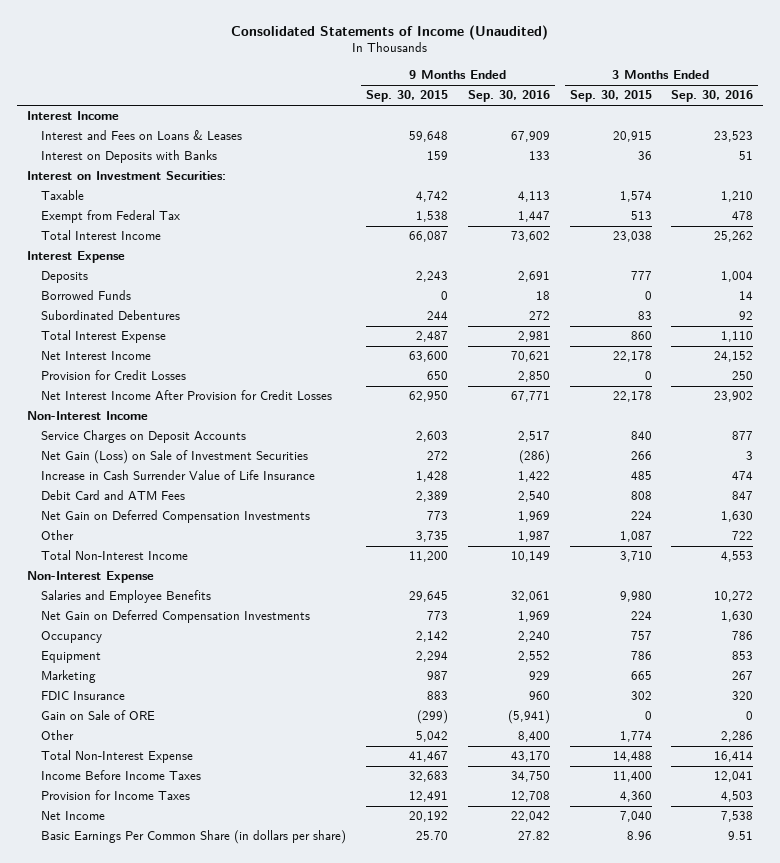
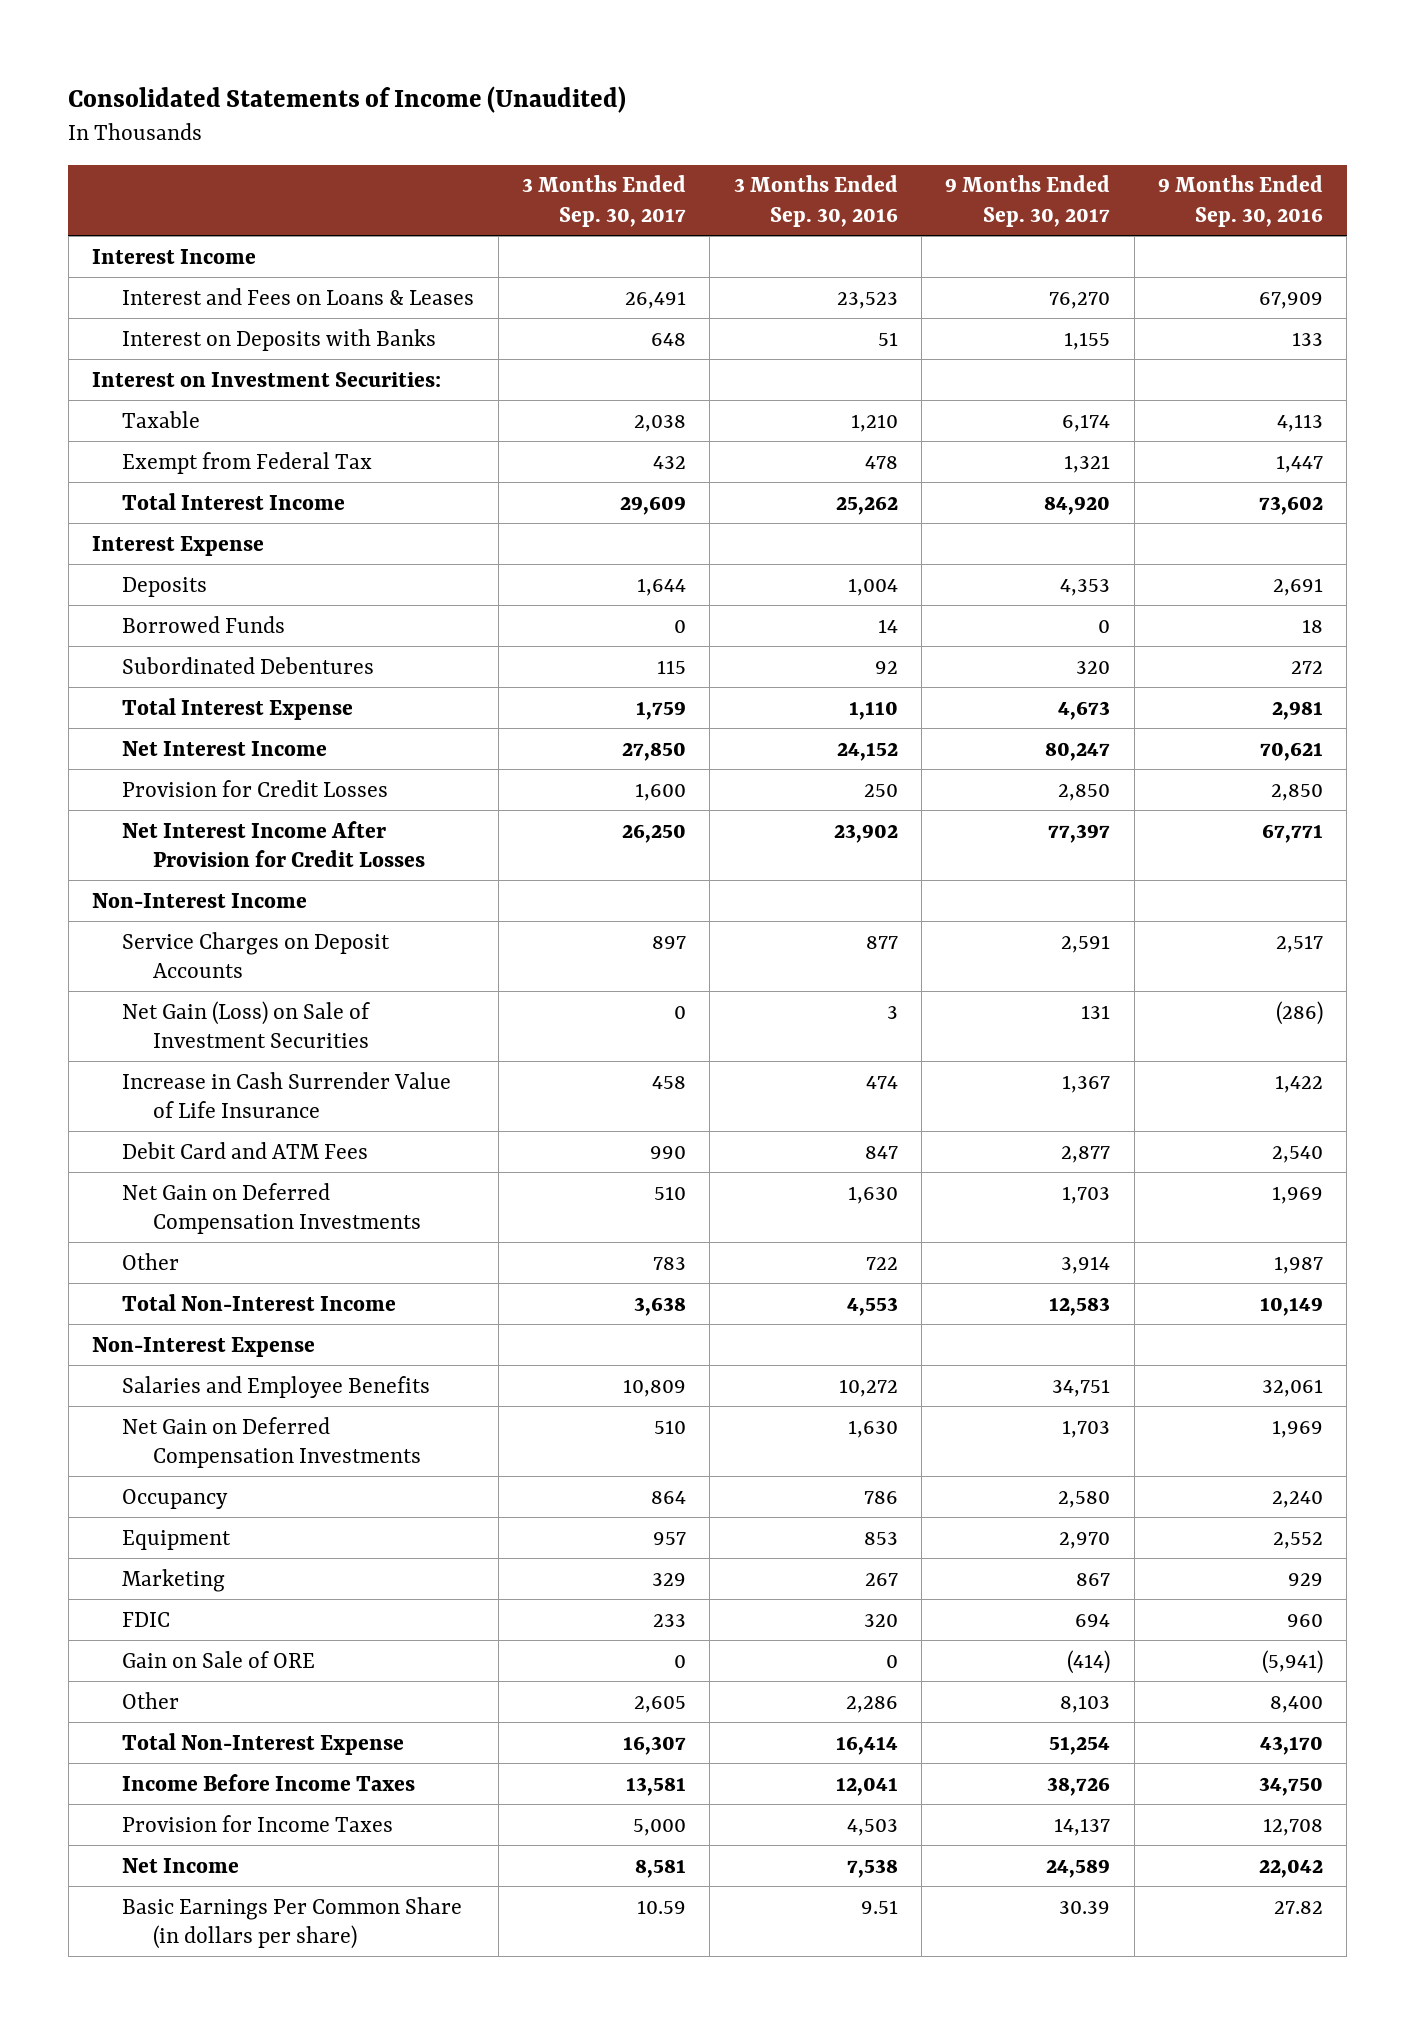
[365,90,448,103] Sep. 30, 2015 -> none
[569,90,652,103] Sep. 30, 2015 -> none
none -> [522,175,687,227] 3 Months Ended Sep. 30, 2017
none -> [945,175,1111,227] 9 Months Ended Sep. 30, 2017
[40,691,125,701] FDIC Insurance -> [122,1611,171,1627] FDIC

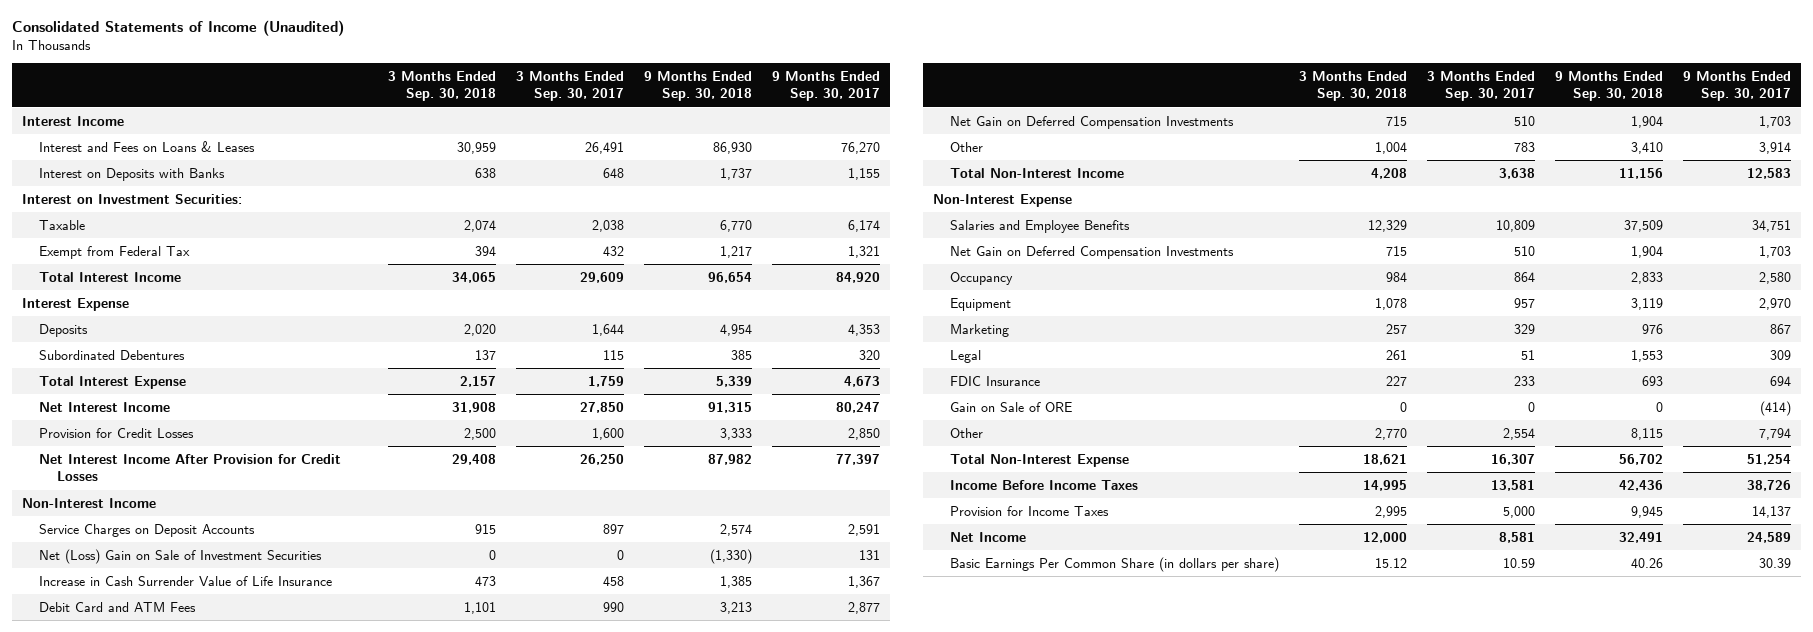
[733,175,898,227] 3 Months Ended Sep. 30, 2016 -> none
[1157,175,1323,227] 9 Months Ended Sep. 30, 2016 -> none
none -> [387,71,496,102] 3 Months Ended Sep. 30, 2018
none -> [643,71,752,102] 9 Months Ended Sep. 30, 2018
[122,615,286,633] Borrowed Funds -> none
[122,1000,371,1048] Net Gain (Loss) on Sale of Investment Securities -> [39,548,323,564] Net (Loss) Gain on Sale of Investment Securities
none -> [950,349,982,363] Legal
[122,1611,171,1627] FDIC -> [950,375,1041,386] FDIC Insurance
[634,1695,687,1713] 2,605 -> [1503,427,1536,440] 2,554
[1060,1694,1111,1713] 8,103 -> [1759,427,1792,440] 7,794

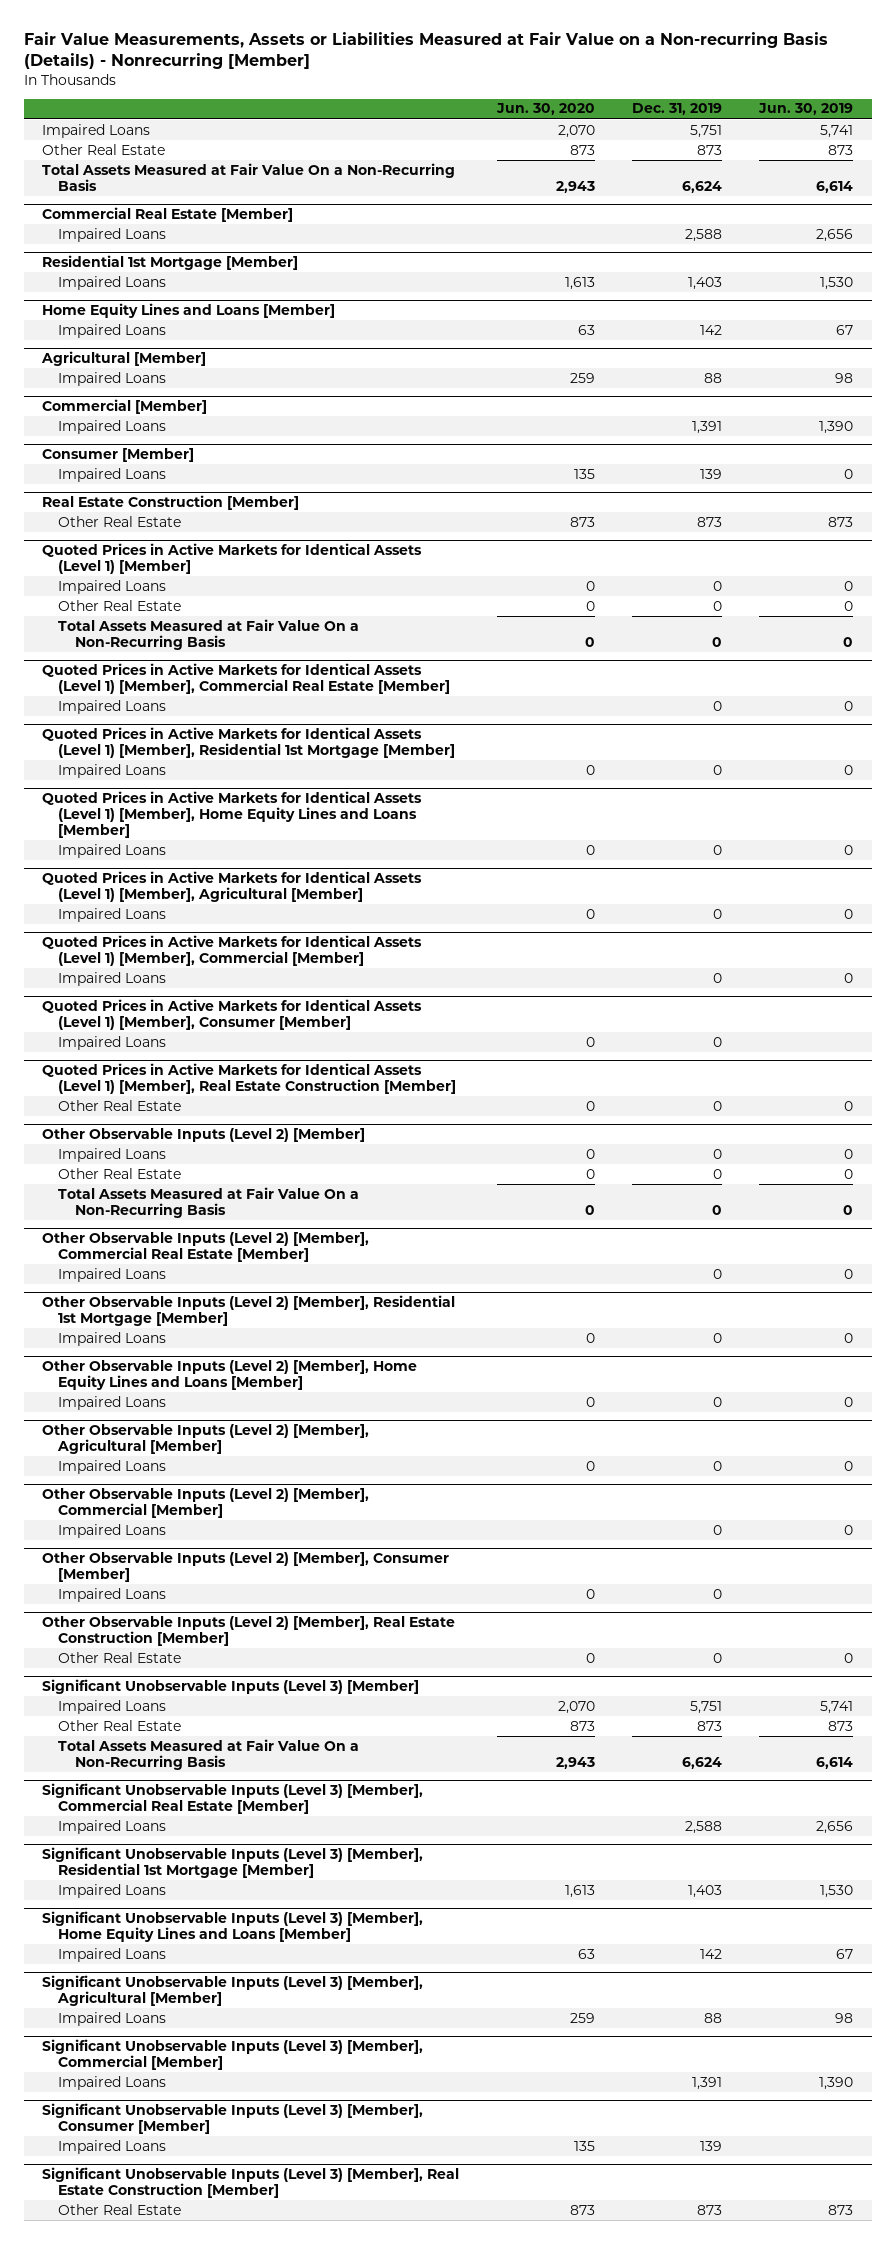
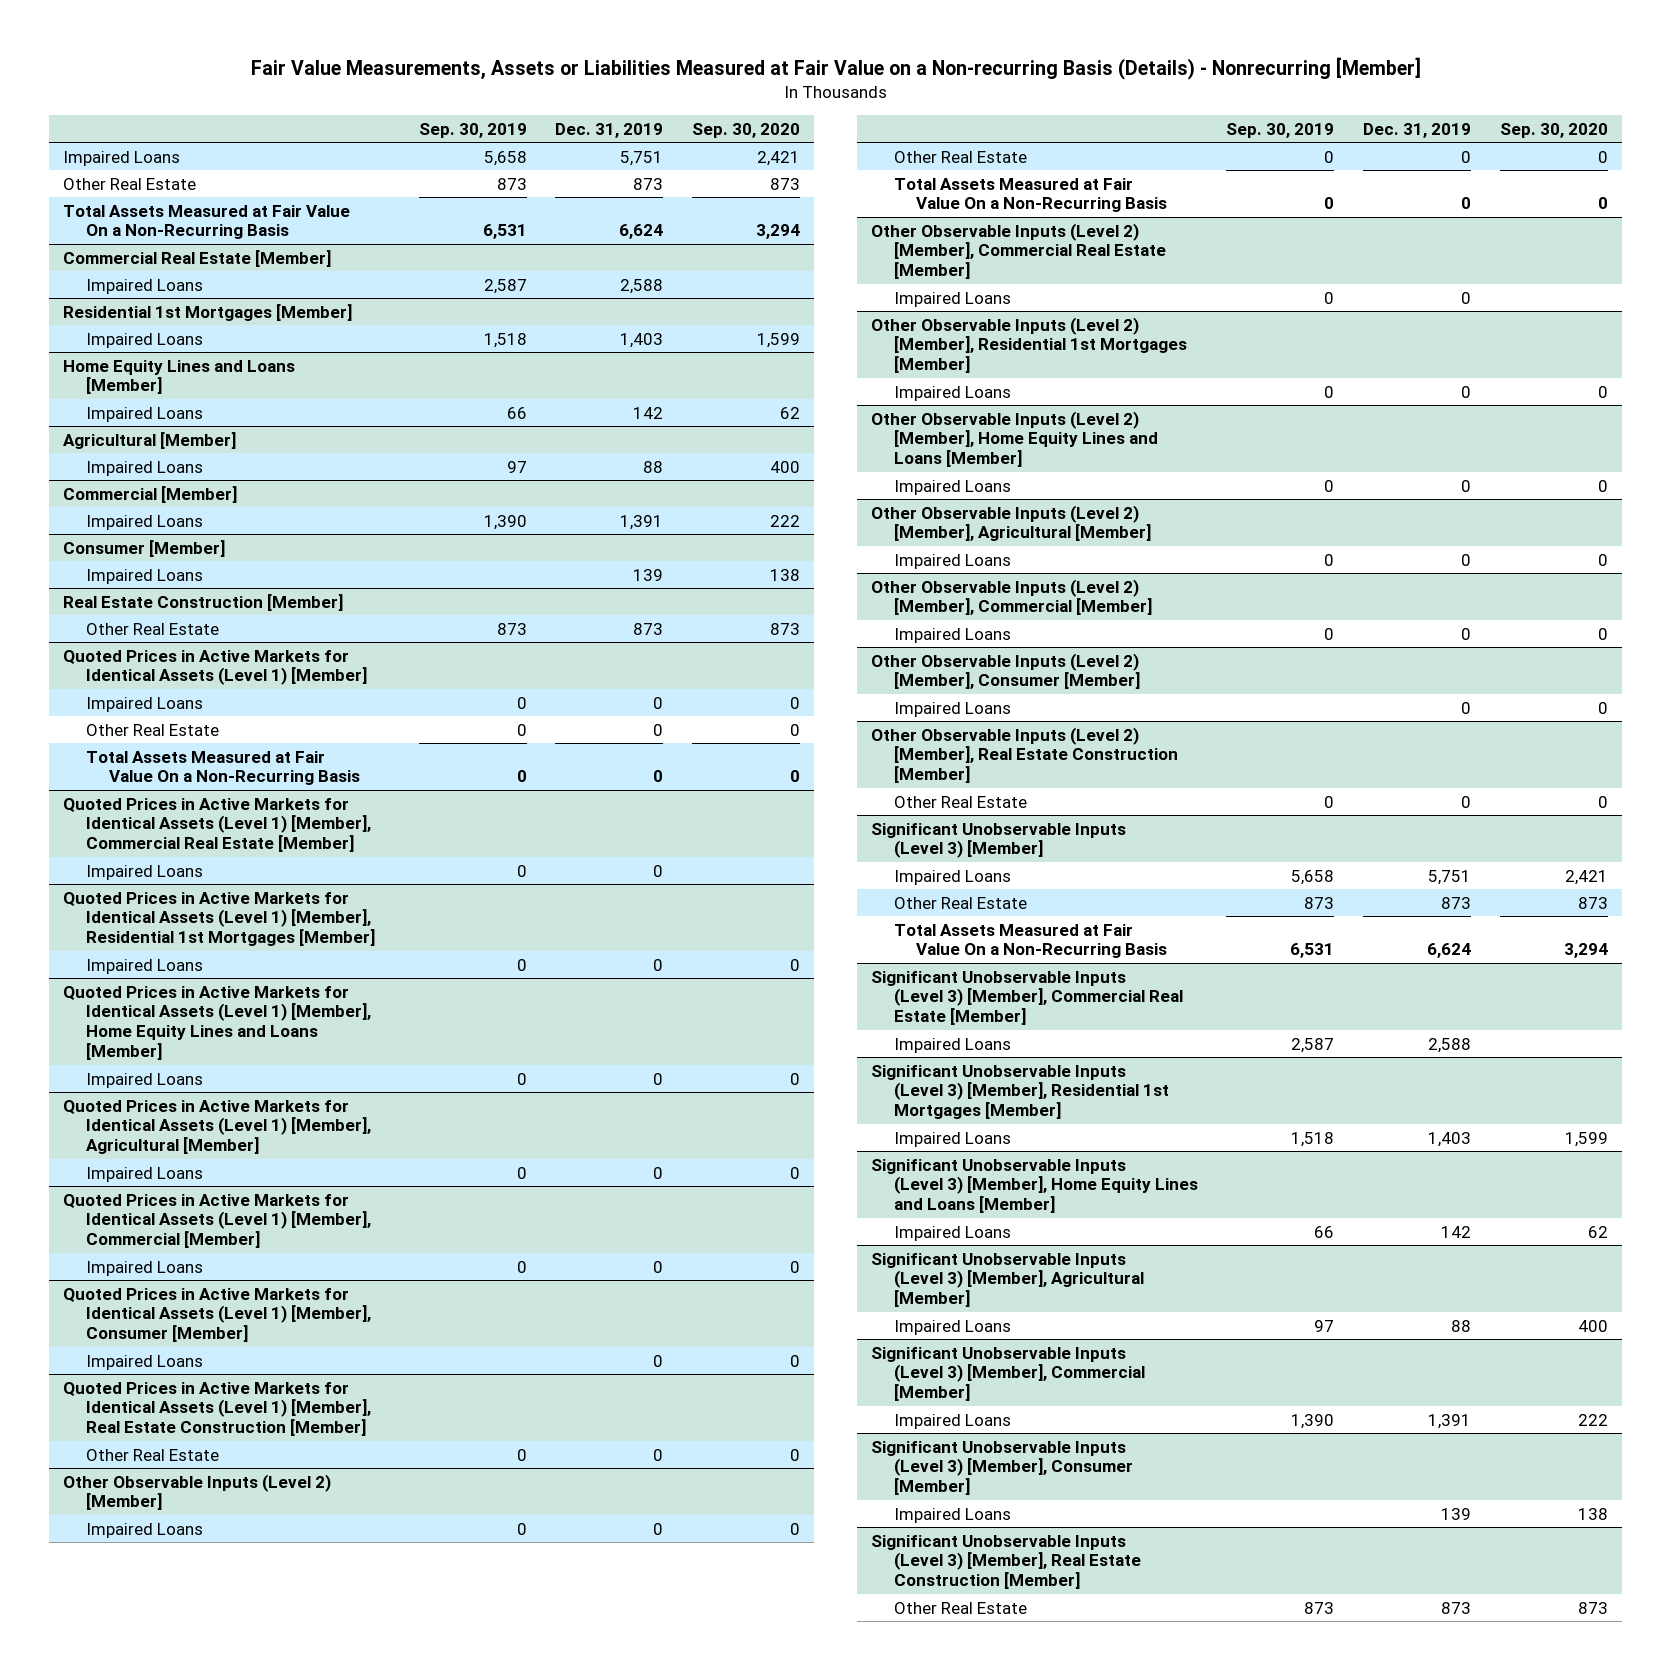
[495,103,595,116] Jun. 30, 2020 -> none
[758,103,854,116] Jun. 30, 2019 -> none
none -> [418,122,527,138] Sep. 30, 2019
none -> [692,122,801,138] Sep. 30, 2020
[42,254,299,270] Residential 1st Mortgage [Member] -> [63,303,353,321] Residential 1st Mortgages [Member]
[42,726,456,758] Quoted Prices in Active Markets for Identical Assets (Level 1) [Member], Residential 1st Mortgage [Member] -> [63,891,375,947] Quoted Prices in Active Markets for Identical Assets (Level 1) [Member], Residential 1st Mortgages [Member]
[42,1294,456,1326] Other Observable Inputs (Level 2) [Member], Residential 1st Mortgage [Member] -> [871,316,1187,374] Other Observable Inputs (Level 2) [Member], Residential 1st Mortgages [Member]
[42,1846,424,1878] Significant Unobservable Inputs (Level 3) [Member], Residential 1st Mortgage [Member] -> [871,1064,1169,1120] Significant Unobservable Inputs (Level 3) [Member], Residential 1st Mortgages [Member]

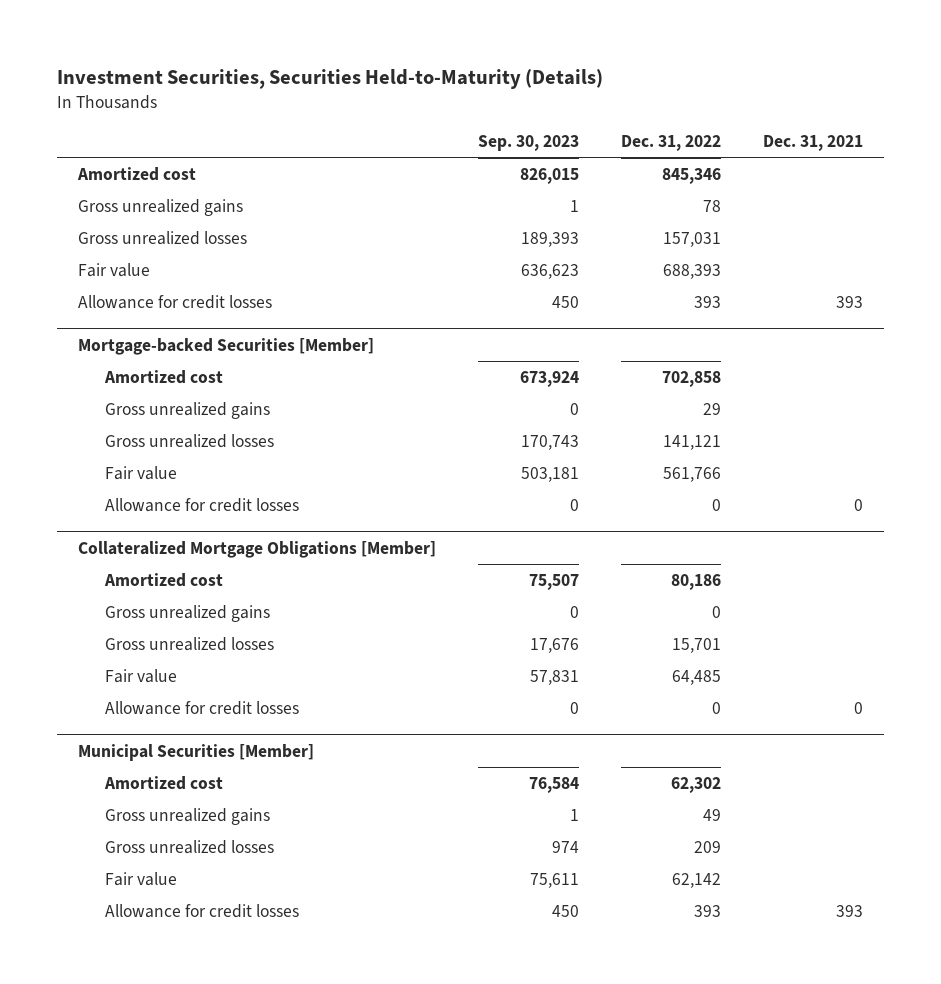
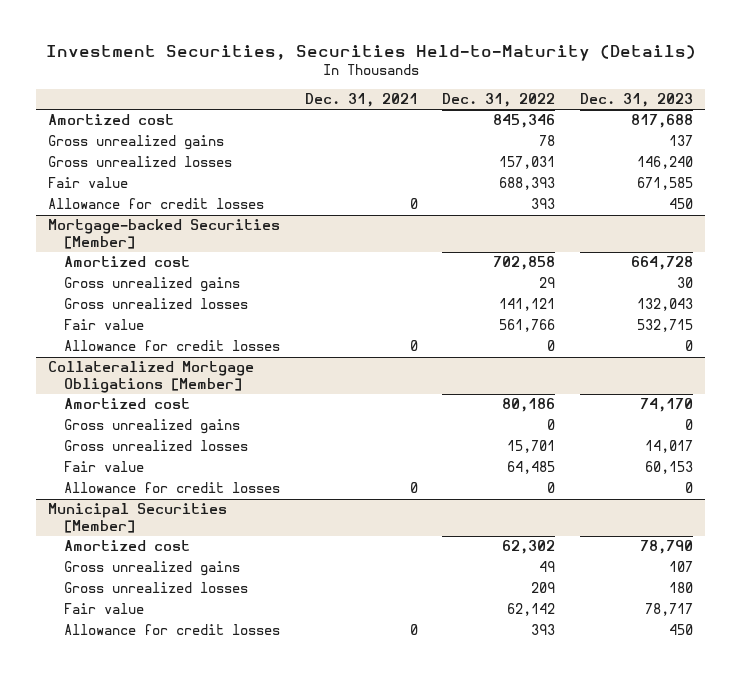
[477,135,579,152] Sep. 30, 2023 -> none
none -> [579,93,693,108] Dec. 31, 2023
[836,295,864,308] 393 -> [409,198,418,210] 0
[836,904,864,917] 393 -> [409,624,418,636] 0

